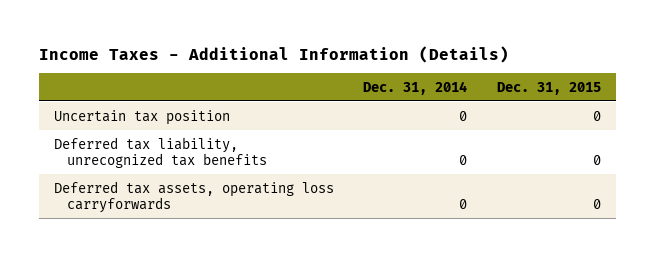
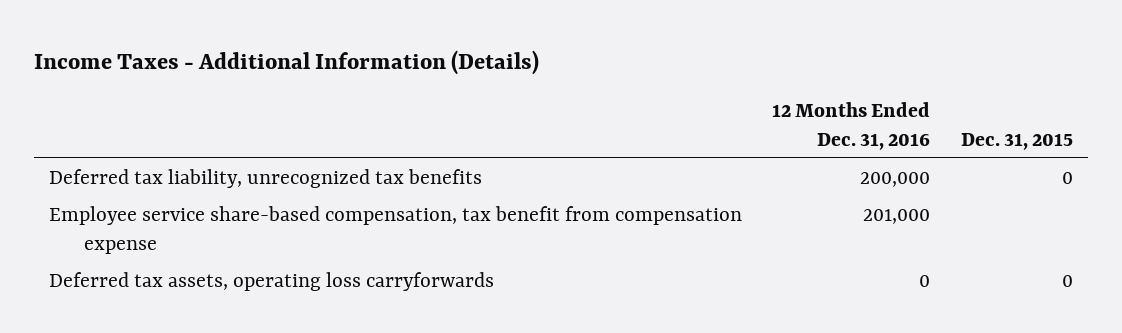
[363,80,468,95] Dec. 31, 2014 -> none
none -> [772,101,931,150] 12 Months Ended Dec. 31, 2016
[53,109,230,125] Uncertain tax position -> none
none -> [48,205,742,255] Employee service share-based compensation, tax benefit from compensation expense

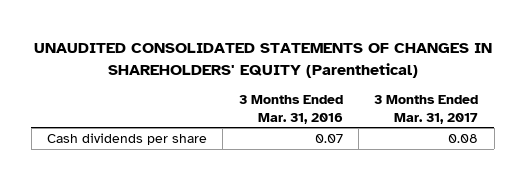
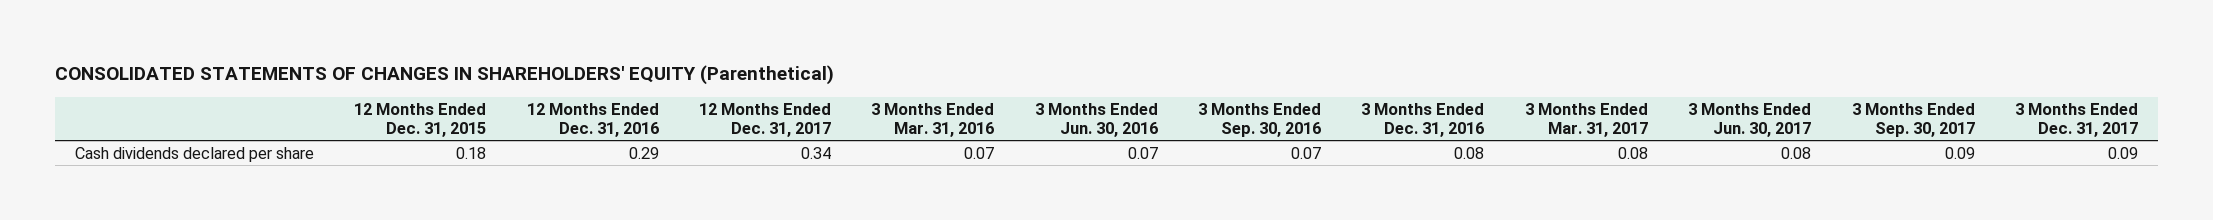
[33,42,492,78] UNAUDITED CONSOLIDATED STATEMENTS OF CHANGES IN SHAREHOLDERS' EQUITY (Parenthetical) -> [54,65,834,86] CONSOLIDATED STATEMENTS OF CHANGES IN SHAREHOLDERS' EQUITY (Parenthetical)
none -> [354,102,487,138] 12 Months Ended Dec. 31, 2015
none -> [526,102,659,138] 12 Months Ended Dec. 31, 2016
none -> [698,102,831,138] 12 Months Ended Dec. 31, 2017
none -> [1034,102,1158,138] 3 Months Ended Jun. 30, 2016
none -> [1198,102,1322,138] 3 Months Ended Sep. 30, 2016
none -> [1361,102,1485,138] 3 Months Ended Dec. 31, 2016
none -> [1688,102,1812,138] 3 Months Ended Jun. 30, 2017
none -> [1851,102,1975,138] 3 Months Ended Sep. 30, 2017
none -> [2015,102,2139,138] 3 Months Ended Dec. 31, 2017
[46,133,207,146] Cash dividends per share -> [74,146,314,162] Cash dividends declared per share

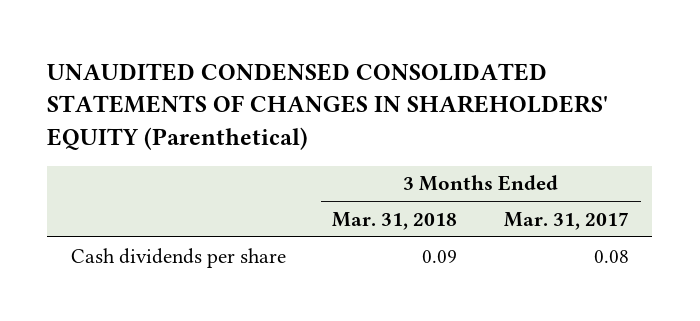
[54,65,834,86] CONSOLIDATED STATEMENTS OF CHANGES IN SHAREHOLDERS' EQUITY (Parenthetical) -> [47,62,609,150] UNAUDITED CONDENSED CONSOLIDATED STATEMENTS OF CHANGES IN SHAREHOLDERS' EQUITY (Parenthetical)
[354,102,487,138] 12 Months Ended Dec. 31, 2015 -> none
[526,102,659,138] 12 Months Ended Dec. 31, 2016 -> none
[698,102,831,138] 12 Months Ended Dec. 31, 2017 -> none
[871,102,995,138] 3 Months Ended Mar. 31, 2016 -> none
[1034,102,1158,138] 3 Months Ended Jun. 30, 2016 -> none
[1198,102,1322,138] 3 Months Ended Sep. 30, 2016 -> none
[1361,102,1485,138] 3 Months Ended Dec. 31, 2016 -> none
[1688,102,1812,138] 3 Months Ended Jun. 30, 2017 -> none
[1851,102,1975,138] 3 Months Ended Sep. 30, 2017 -> none
[2015,102,2139,138] 3 Months Ended Dec. 31, 2017 -> none
none -> [332,211,458,230] Mar. 31, 2018
[74,146,314,162] Cash dividends declared per share -> [70,247,286,268] Cash dividends per share

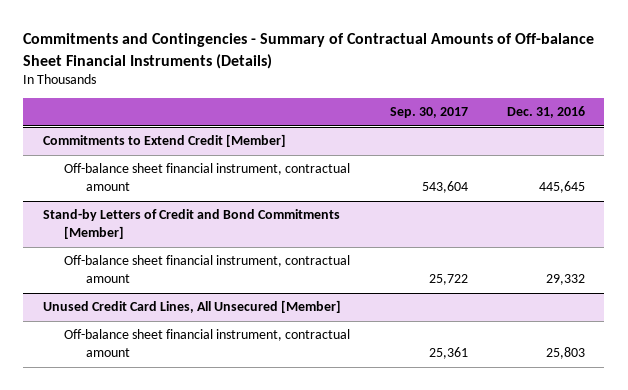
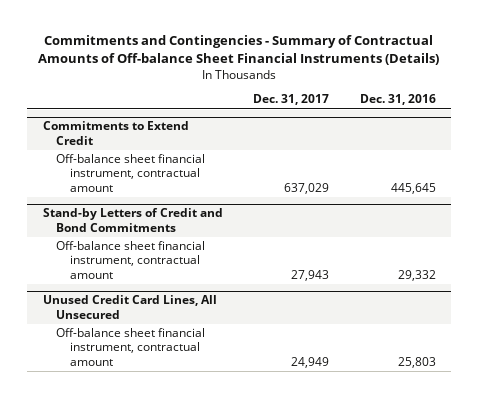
[389,107,468,119] Sep. 30, 2017 -> none
none -> [253,94,330,106] Dec. 31, 2017
[42,134,286,148] Commitments to Extend Credit [Member] -> [42,121,189,145] Commitments to Extend Credit
[42,209,340,240] Stand-by Letters of Credit and Bond Commitments [Member] -> [42,208,223,232] Stand-by Letters of Credit and Bond Commitments
[42,300,341,314] Unused Credit Card Lines, All Unsecured [Member] -> [42,295,217,319] Unused Credit Card Lines, All Unsecured

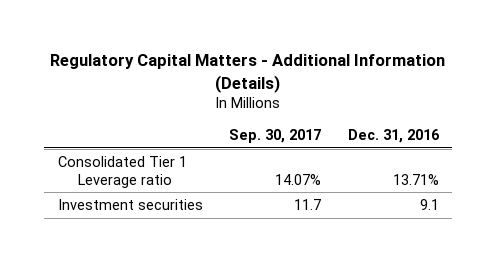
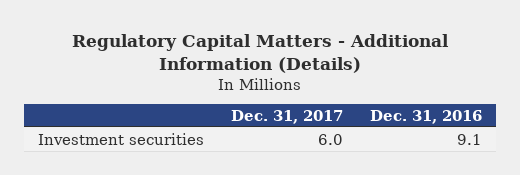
[229,129,322,144] Sep. 30, 2017 -> none
none -> [230,110,343,125] Dec. 31, 2017
[57,155,187,188] Consolidated Tier 1 Leverage ratio -> none

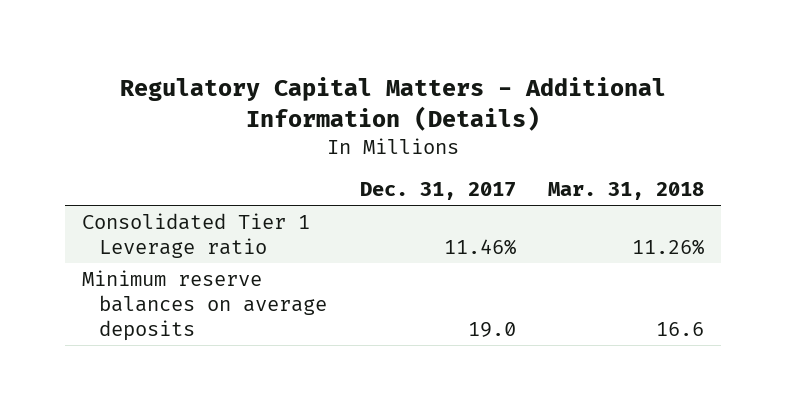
[370,110,483,125] Dec. 31, 2016 -> none
none -> [548,182,705,201] Mar. 31, 2018
[37,132,204,145] Investment securities -> none
none -> [81,212,310,259] Consolidated Tier 1 Leverage ratio
none -> [81,269,328,342] Minimum reserve balances on average deposits

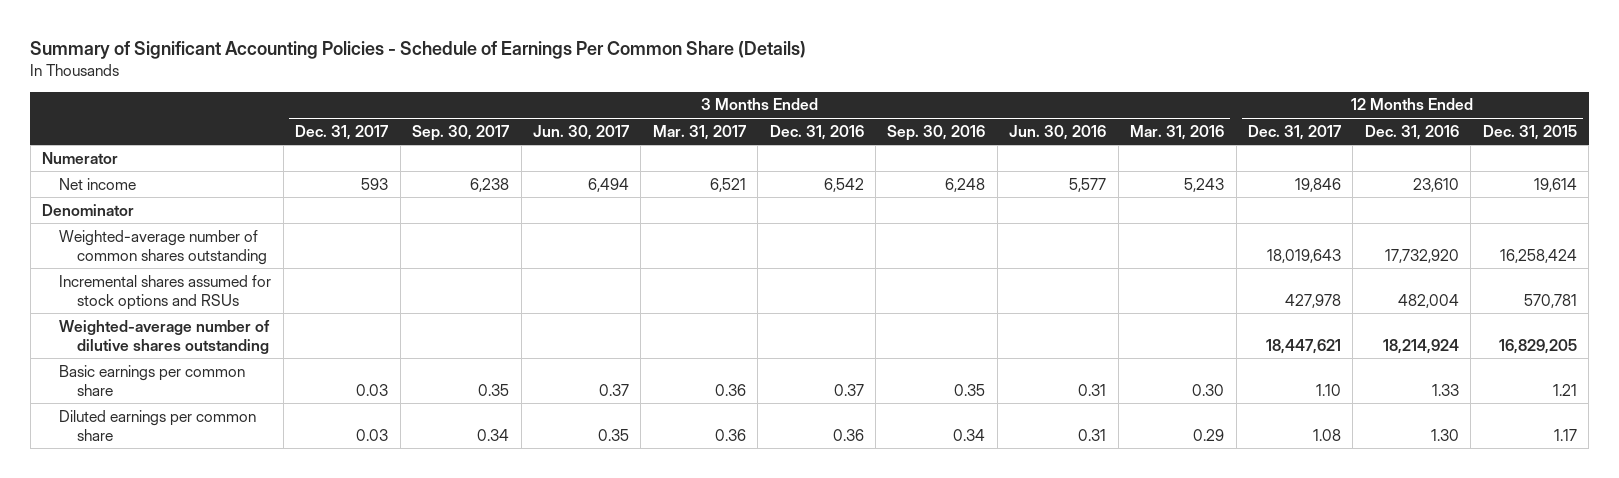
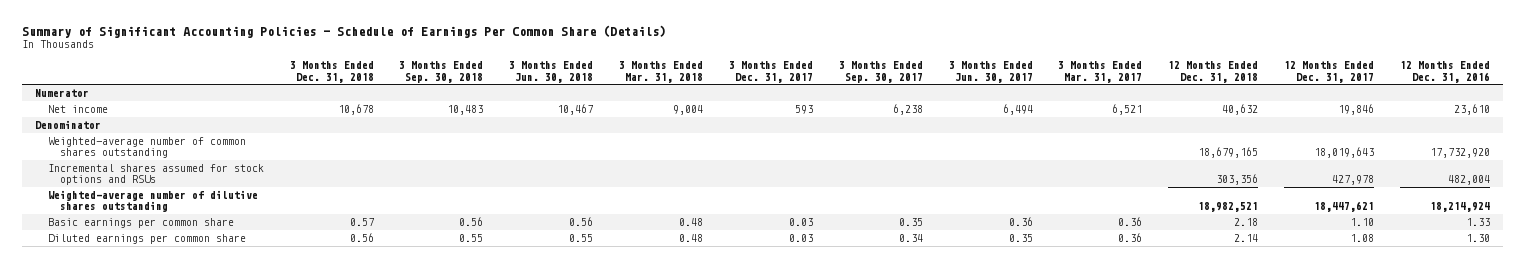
[769,124,864,140] Dec. 31, 2016 -> none
[887,124,986,141] Sep. 30, 2016 -> none
[1009,124,1107,140] Jun. 30, 2016 -> none
[1130,124,1225,140] Mar. 31, 2016 -> none
[1482,124,1577,140] Dec. 31, 2015 -> none
none -> [289,61,374,83] 3 Months Ended Dec. 31, 2018
none -> [399,61,484,83] 3 Months Ended Sep. 30, 2018
none -> [509,61,594,83] 3 Months Ended Jun. 30, 2018
none -> [619,61,704,83] 3 Months Ended Mar. 31, 2018
none -> [1168,61,1259,83] 12 Months Ended Dec. 31, 2018
[598,383,629,396] 0.37 -> [1008,216,1033,226] 0.36

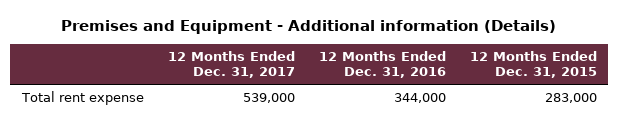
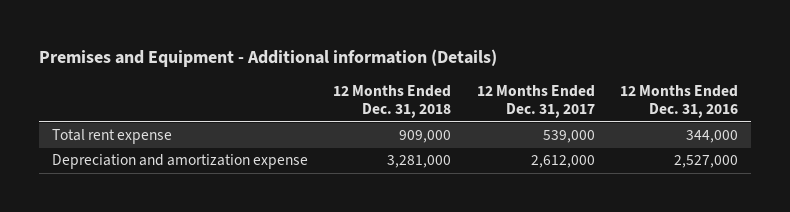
[469,51,597,79] 12 Months Ended Dec. 31, 2015 -> none
none -> [333,84,452,119] 12 Months Ended Dec. 31, 2018
none -> [51,154,308,170] Depreciation and amortization expense

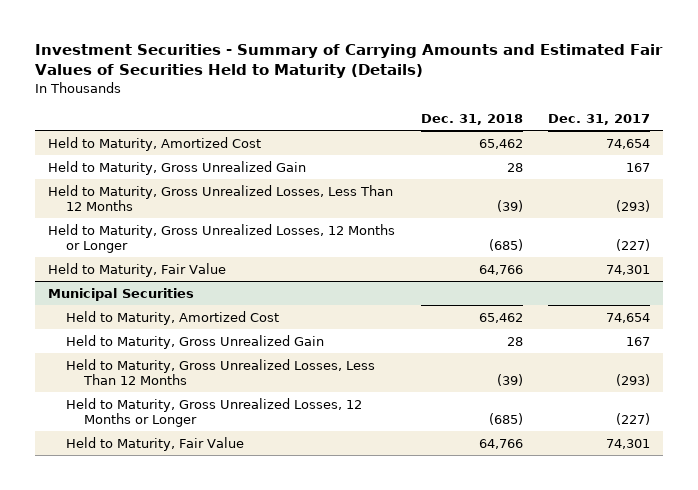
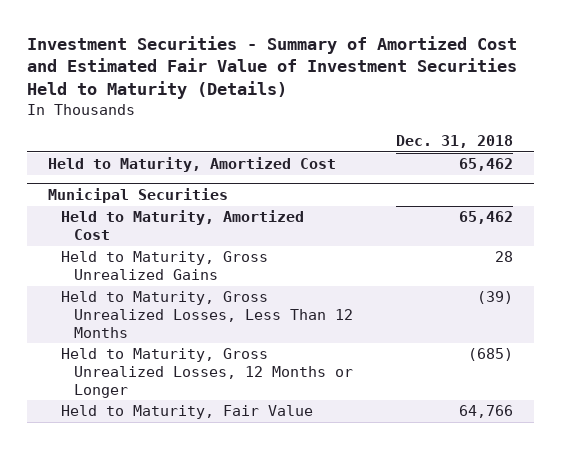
[35,44,664,79] Investment Securities - Summary of Carrying Amounts and Estimated Fair Values of Securities Held to Maturity (Details) -> [27,35,518,100] Investment Securities - Summary of Amortized Cost and Estimated Fair Value of Investment Securities Held to Maturity (Details)
[548,113,651,125] Dec. 31, 2017 -> none
[47,160,306,175] Held to Maturity, Gross Unrealized Gain -> none
[47,184,393,211] Held to Maturity, Gross Unrealized Losses, Less Than 12 Months -> none
[47,223,395,253] Held to Maturity, Gross Unrealized Losses, 12 Months or Longer -> none
[47,262,226,277] Held to Maturity, Fair Value -> none
[65,334,324,349] Held to Maturity, Gross Unrealized Gain -> [61,251,269,281] Held to Maturity, Gross Unrealized Gains

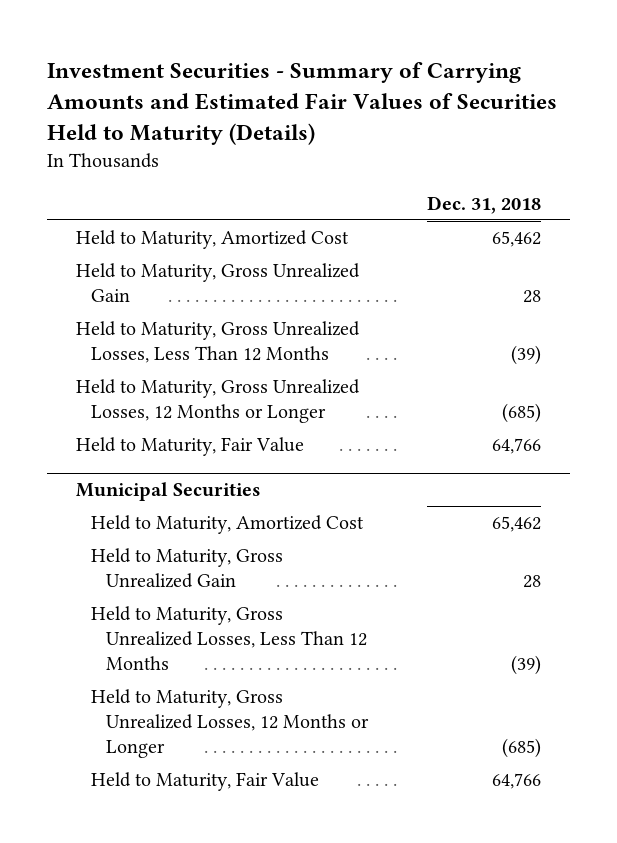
[27,35,518,100] Investment Securities - Summary of Amortized Cost and Estimated Fair Value of Investment Securities Held to Maturity (Details) -> [47,62,558,146] Investment Securities - Summary of Carrying Amounts and Estimated Fair Values of Securities Held to Maturity (Details)
none -> [76,262,361,302] Held to Maturity, Gross Unrealized Gain
none -> [76,320,361,363] Held to Maturity, Gross Unrealized Losses, Less Than 12 Months
none -> [76,378,361,423] Held to Maturity, Gross Unrealized Losses, 12 Months or Longer
none -> [76,436,305,456] Held to Maturity, Fair Value
[61,251,269,281] Held to Maturity, Gross Unrealized Gains -> [91,547,284,588] Held to Maturity, Gross Unrealized Gain

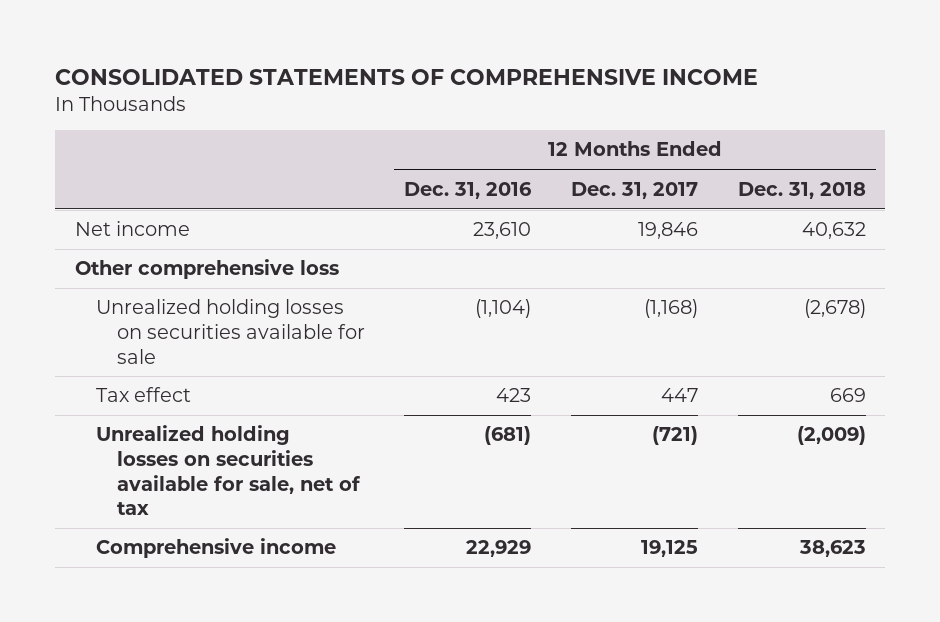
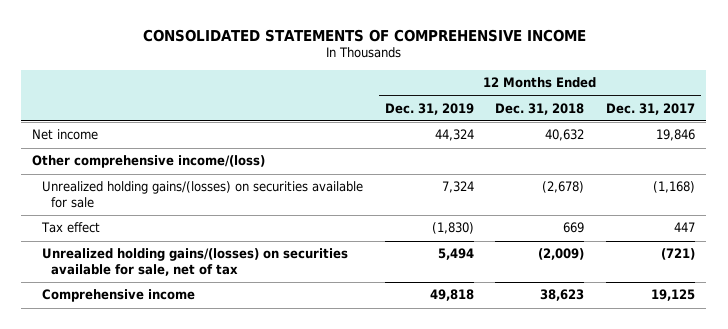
[404,181,533,199] Dec. 31, 2016 -> none
none -> [384,102,474,115] Dec. 31, 2019
[74,259,339,280] Other comprehensive loss -> [32,155,266,169] Other comprehensive income/(loss)
[95,299,365,364] Unrealized holding losses on securities available for sale -> [41,181,363,209] Unrealized holding gains/(losses) on securities available for sale
[95,425,361,516] Unrealized holding losses on securities available for sale, net of tax -> [41,248,348,277] Unrealized holding gains/(losses) on securities available for sale, net of tax

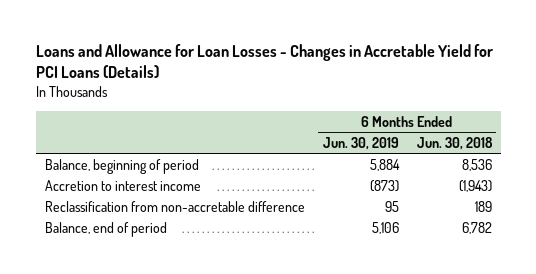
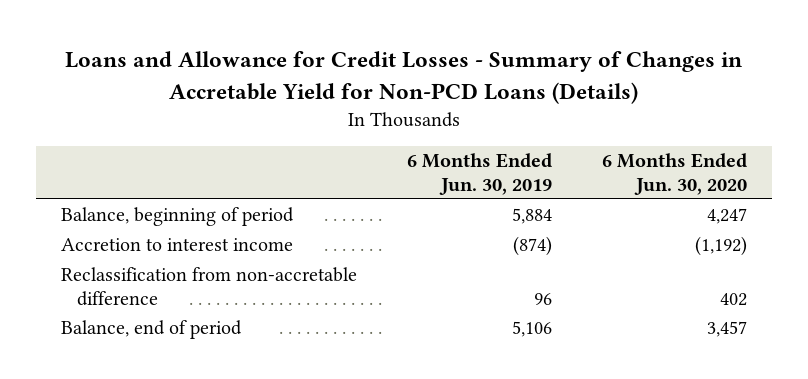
[35,44,493,79] Loans and Allowance for Loan Losses - Changes in Accretable Yield for PCI Loans (Details) -> [64,51,742,104] Loans and Allowance for Credit Losses - Summary of Changes in Accretable Yield for Non-PCD Loans (Details)
[416,136,493,150] Jun. 30, 2018 -> none
none -> [601,153,747,195] 6 Months Ended Jun. 30, 2020
[369,179,399,192] (873) -> [512,236,552,257] (874)
[384,200,399,212] 95 -> [533,292,552,305] 96

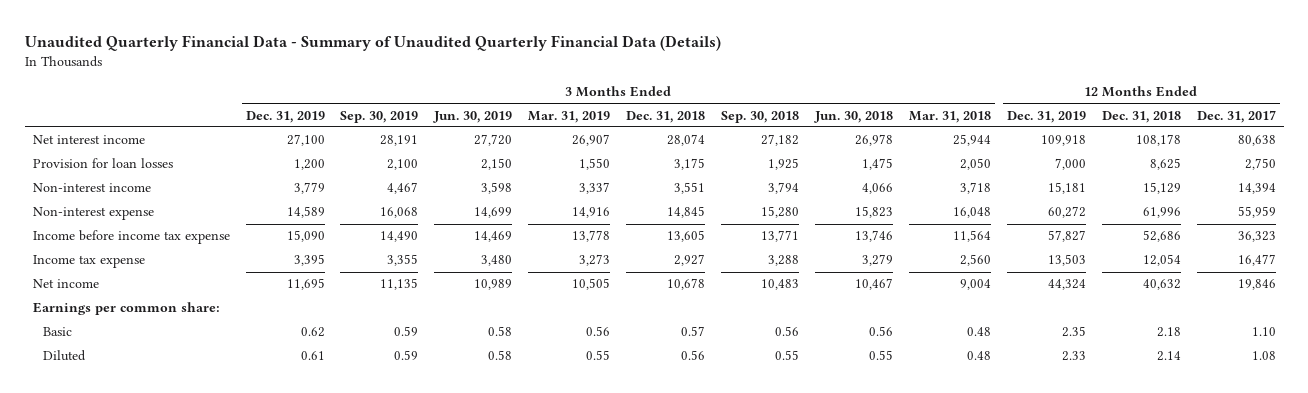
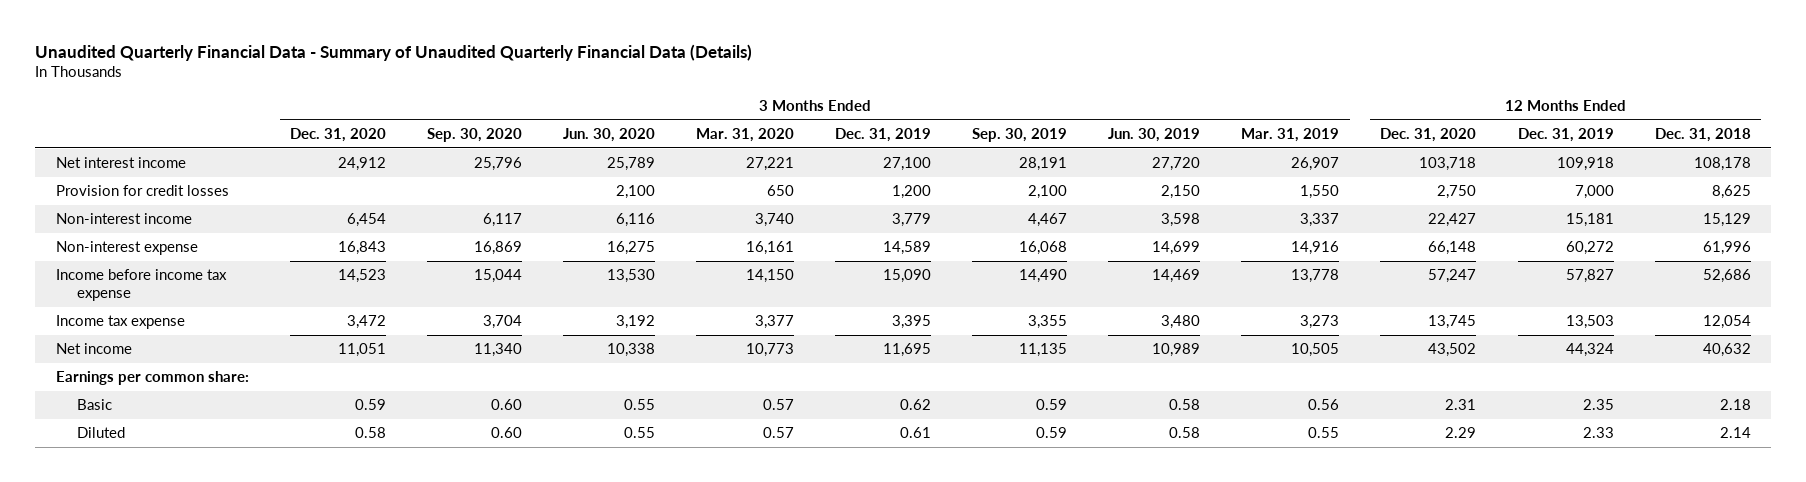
[626,110,706,123] Dec. 31, 2018 -> none
[721,110,800,123] Sep. 30, 2018 -> none
[813,110,893,123] Jun. 30, 2018 -> none
[908,110,991,123] Mar. 31, 2018 -> none
[1196,109,1276,123] Dec. 31, 2017 -> none
none -> [289,127,386,142] Dec. 31, 2020
none -> [426,127,522,142] Sep. 30, 2020
none -> [563,127,656,142] Jun. 30, 2020
none -> [696,127,795,142] Mar. 31, 2020
none -> [1380,127,1477,142] Dec. 31, 2020
[32,158,173,169] Provision for loan losses -> [55,185,229,197] Provision for credit losses

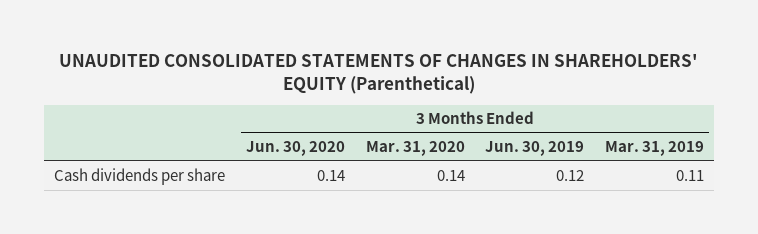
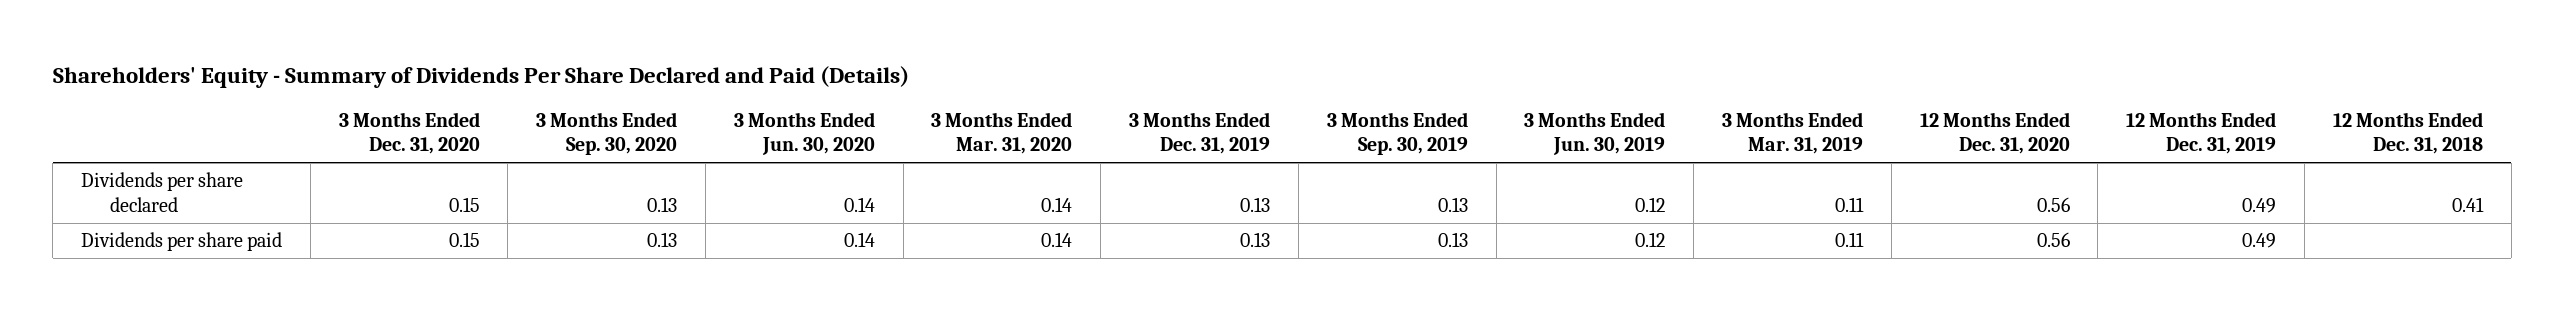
[59,52,699,95] UNAUDITED CONSOLIDATED STATEMENTS OF CHANGES IN SHAREHOLDERS' EQUITY (Parenthetical) -> [52,65,909,88] Shareholders' Equity - Summary of Dividends Per Share Declared and Paid (Details)
none -> [338,111,480,155] 3 Months Ended Dec. 31, 2020
none -> [536,111,678,156] 3 Months Ended Sep. 30, 2020
none -> [1129,111,1271,155] 3 Months Ended Dec. 31, 2019
none -> [1326,111,1468,156] 3 Months Ended Sep. 30, 2019
none -> [1919,111,2070,155] 12 Months Ended Dec. 31, 2020
none -> [2126,111,2277,155] 12 Months Ended Dec. 31, 2019
none -> [2332,111,2483,155] 12 Months Ended Dec. 31, 2018
[54,168,226,186] Cash dividends per share -> [80,172,243,212] Dividends per share declared
none -> [80,232,282,252] Dividends per share paid

